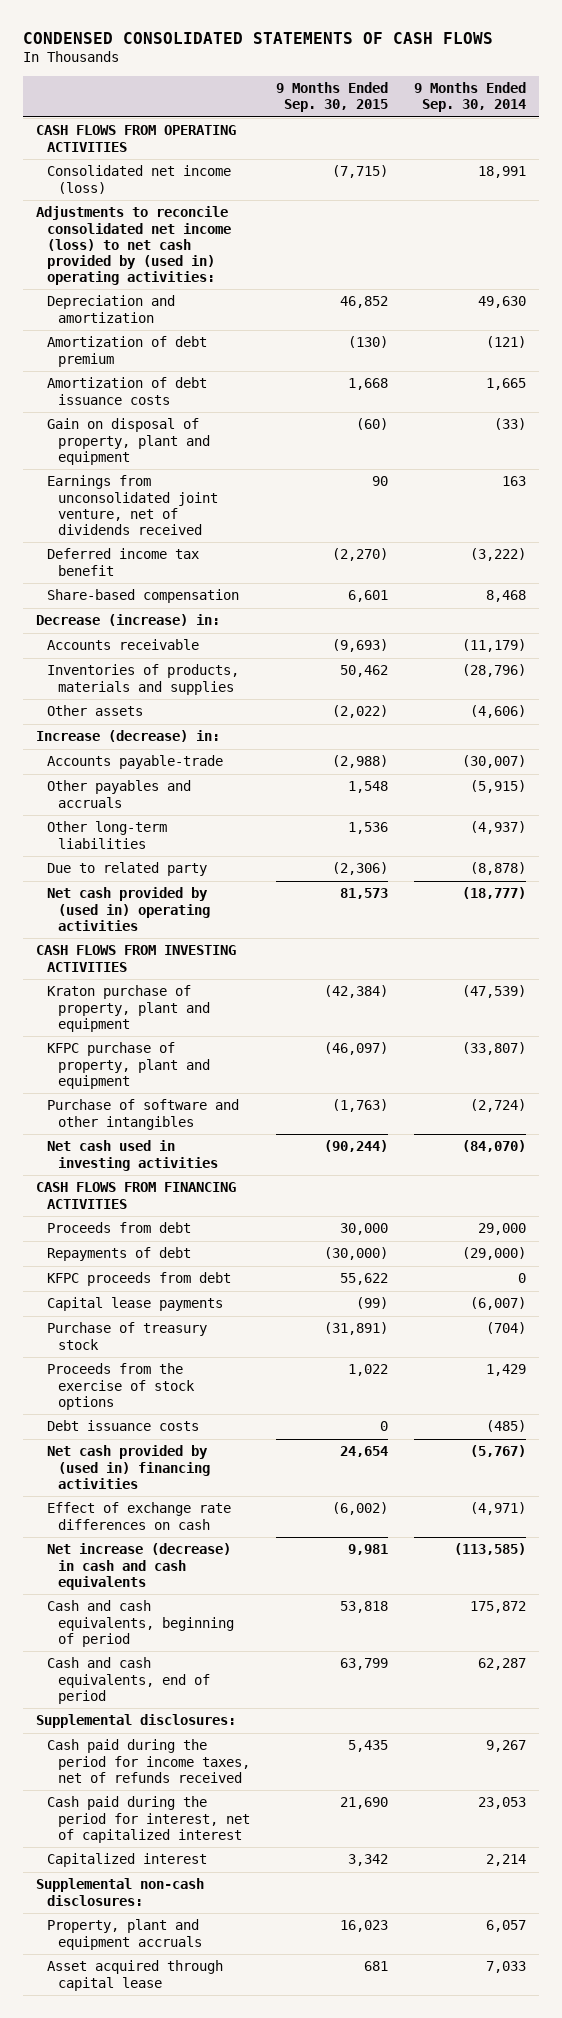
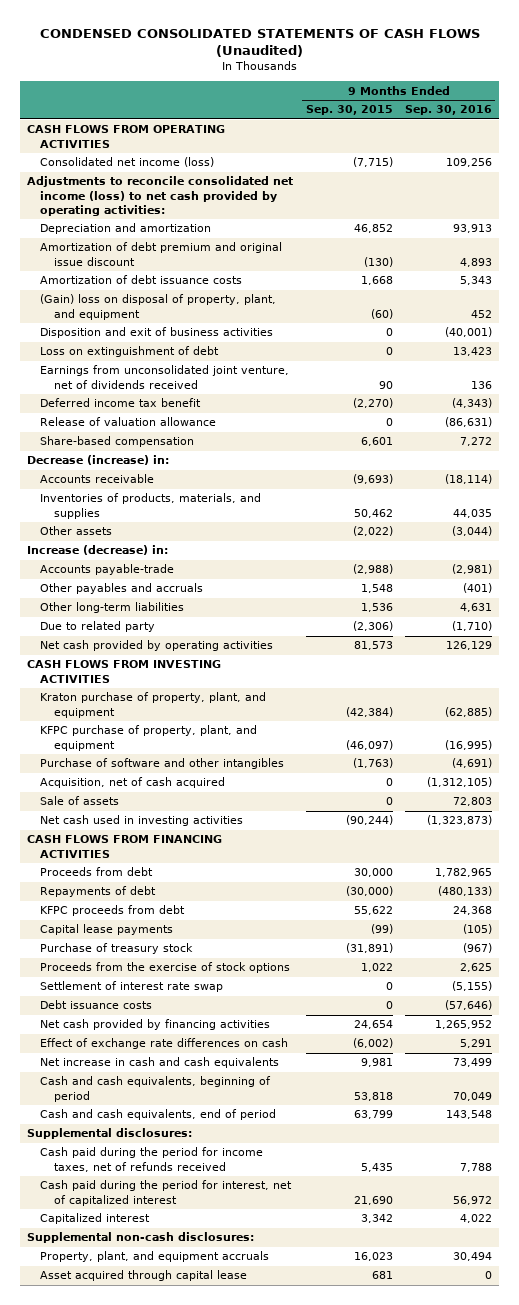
[22,31,493,44] CONDENSED CONSOLIDATED STATEMENTS OF CASH FLOWS -> [39,28,480,58] CONDENSED CONSOLIDATED STATEMENTS OF CASH FLOWS (Unaudited)
[413,82,526,113] 9 Months Ended Sep. 30, 2014 -> none
none -> [405,105,493,116] Sep. 30, 2016
[35,206,231,285] Adjustments to reconcile consolidated net income (loss) to net cash provided by (used in) operating activities: -> [26,176,293,217] Adjustments to reconcile consolidated net income (loss) to net cash provided by operating activities:
[46,336,207,367] Amortization of debt premium -> [40,242,283,266] Amortization of debt premium and original issue discount
[46,418,210,465] Gain on disposal of property, plant and equipment -> [40,294,277,320] (Gain) loss on disposal of property, plant, and equipment
none -> [40,327,274,339] Disposition and exit of business activities
none -> [40,346,220,358] Loss on extinguishment of debt
none -> [40,417,217,427] Release of valuation allowance
[46,664,239,695] Inventories of products, materials and supplies -> [40,493,262,519] Inventories of products, materials, and supplies
[46,887,210,931] Net cash provided by (used in) operating activities -> [40,640,274,652] Net cash provided by operating activities
[46,985,210,1032] Kraton purchase of property, plant and equipment -> [40,692,267,718] Kraton purchase of property, plant, and equipment
[46,1042,210,1089] KFPC purchase of property, plant and equipment -> [40,725,258,751] KFPC purchase of property, plant, and equipment
none -> [40,777,226,789] Acquisition, net of cash acquired
none -> [40,796,120,806] Sale of assets
none -> [40,981,224,993] Settlement of interest rate swap
[46,1445,210,1489] Net cash provided by (used in) financing activities -> [40,1019,271,1031] Net cash provided by financing activities
[46,1543,231,1590] Net increase (decrease) in cash and cash equivalents -> [40,1057,280,1069] Net increase in cash and cash equivalents
[46,1919,202,1950] Property, plant and equipment accruals -> [40,1251,270,1263] Property, plant, and equipment accruals

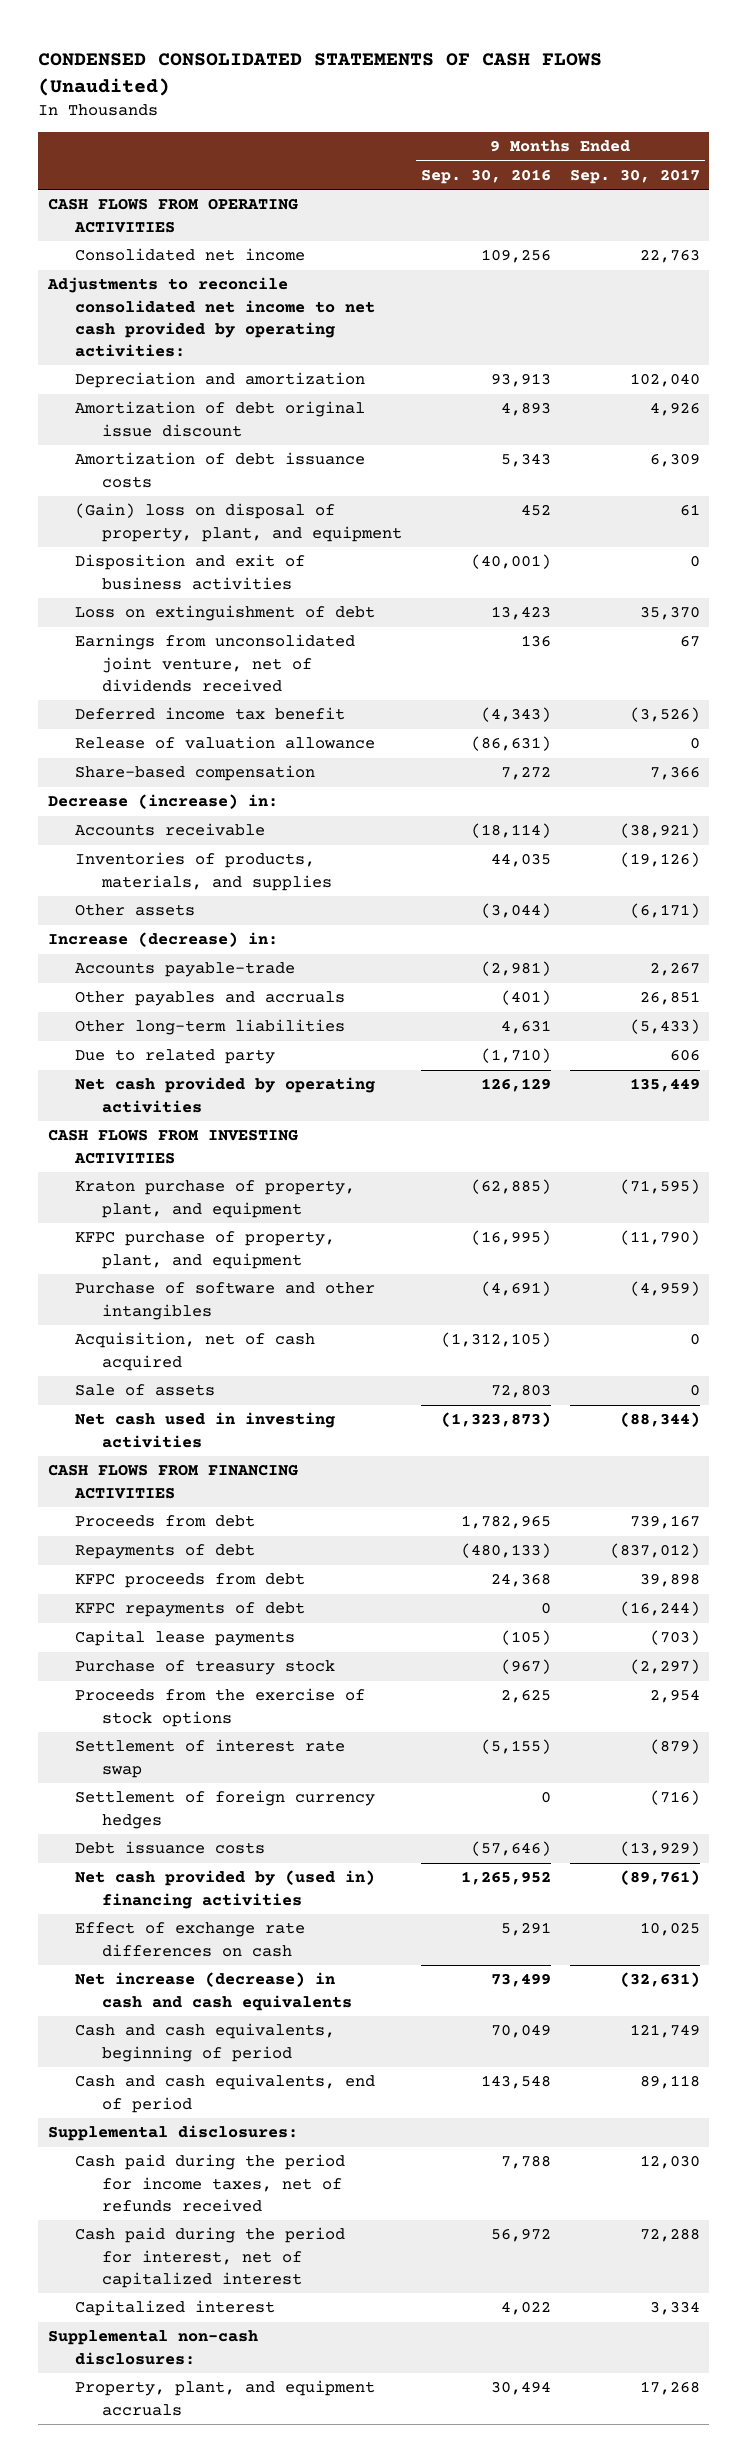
[305,105,393,116] Sep. 30, 2015 -> none
none -> [569,169,700,185] Sep. 30, 2017
[40,157,215,168] Consolidated net income (loss) -> [74,248,305,262] Consolidated net income
[26,176,293,217] Adjustments to reconcile consolidated net income (loss) to net cash provided by operating activities: -> [46,277,375,357] Adjustments to reconcile consolidated net income to net cash provided by operating activities:
[40,242,283,266] Amortization of debt premium and original issue discount -> [74,401,365,437] Amortization of debt original issue discount
none -> [74,1602,305,1618] KFPC repayments of debt
none -> [74,1790,375,1829] Settlement of foreign currency hedges
[40,1019,271,1031] Net cash provided by financing activities -> [74,1870,375,1909] Net cash provided by (used in) financing activities
[40,1057,280,1069] Net increase in cash and cash equivalents -> [74,1972,352,2011] Net increase (decrease) in cash and cash equivalents
[40,1270,248,1282] Asset acquired through capital lease -> none

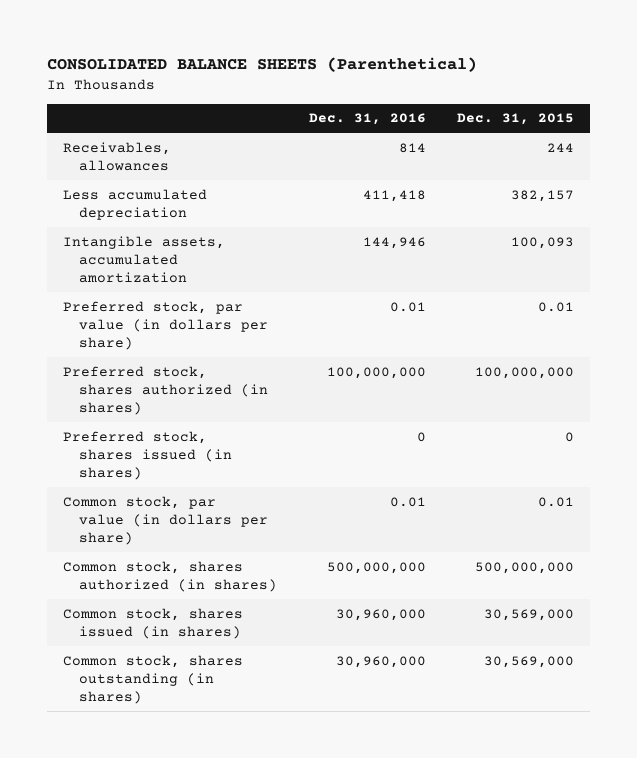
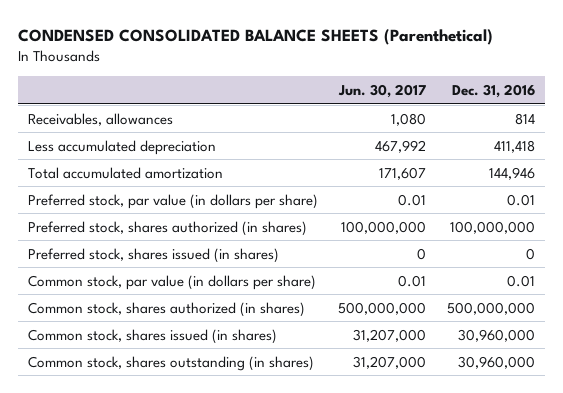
[46,57,477,73] CONSOLIDATED BALANCE SHEETS (Parenthetical) -> [18,29,494,46] CONDENSED CONSOLIDATED BALANCE SHEETS (Parenthetical)
[457,113,575,126] Dec. 31, 2015 -> none
none -> [338,83,427,98] Jun. 30, 2017
[62,235,225,284] Intangible assets, accumulated amortization -> [28,166,224,179] Total accumulated amortization

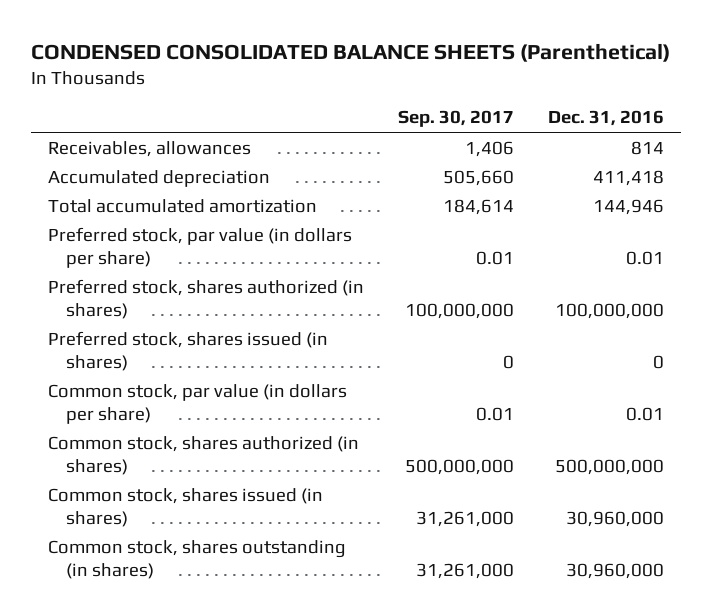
[338,83,427,98] Jun. 30, 2017 -> none
none -> [397,110,514,128] Sep. 30, 2017
[28,139,217,155] Less accumulated depreciation -> [47,169,270,187] Accumulated depreciation

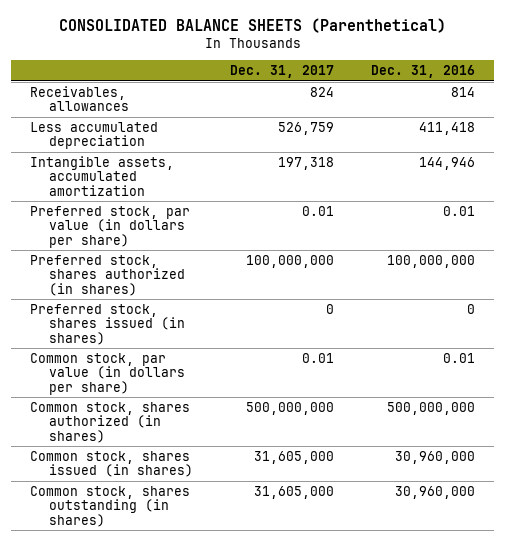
[30,43,670,63] CONDENSED CONSOLIDATED BALANCE SHEETS (Parenthetical) -> [58,17,446,33] CONSOLIDATED BALANCE SHEETS (Parenthetical)
[397,110,514,128] Sep. 30, 2017 -> none
none -> [230,65,335,79] Dec. 31, 2017
[47,169,270,187] Accumulated depreciation -> [29,121,158,150] Less accumulated depreciation
[47,198,317,213] Total accumulated amortization -> [29,155,174,196] Intangible assets, accumulated amortization

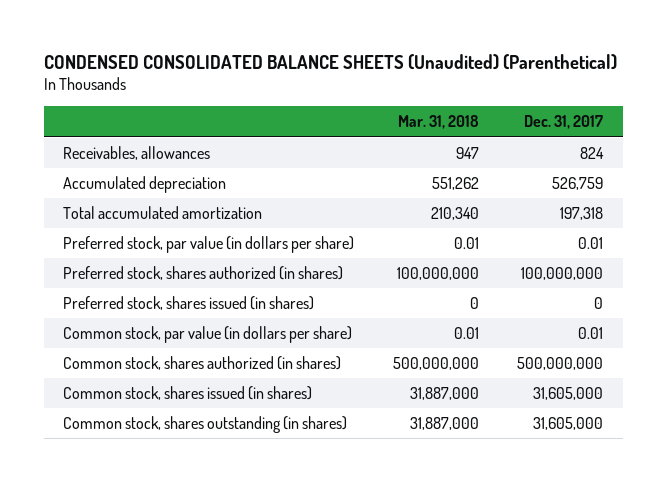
[58,17,446,33] CONSOLIDATED BALANCE SHEETS (Parenthetical) -> [43,53,617,70] CONDENSED CONSOLIDATED BALANCE SHEETS (Unaudited) (Parenthetical)
[371,65,476,79] Dec. 31, 2016 -> none
none -> [397,115,479,130] Mar. 31, 2018
[29,121,158,150] Less accumulated depreciation -> [63,175,227,193] Accumulated depreciation
[29,155,174,196] Intangible assets, accumulated amortization -> [63,205,263,219] Total accumulated amortization

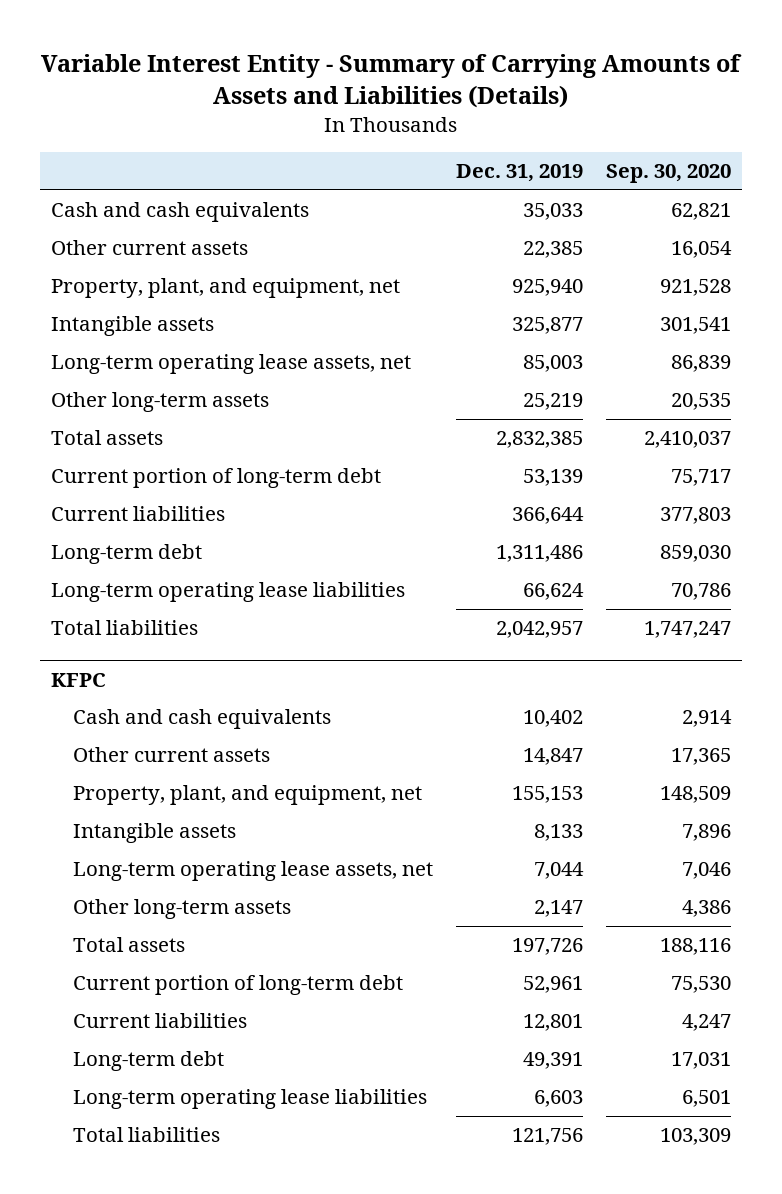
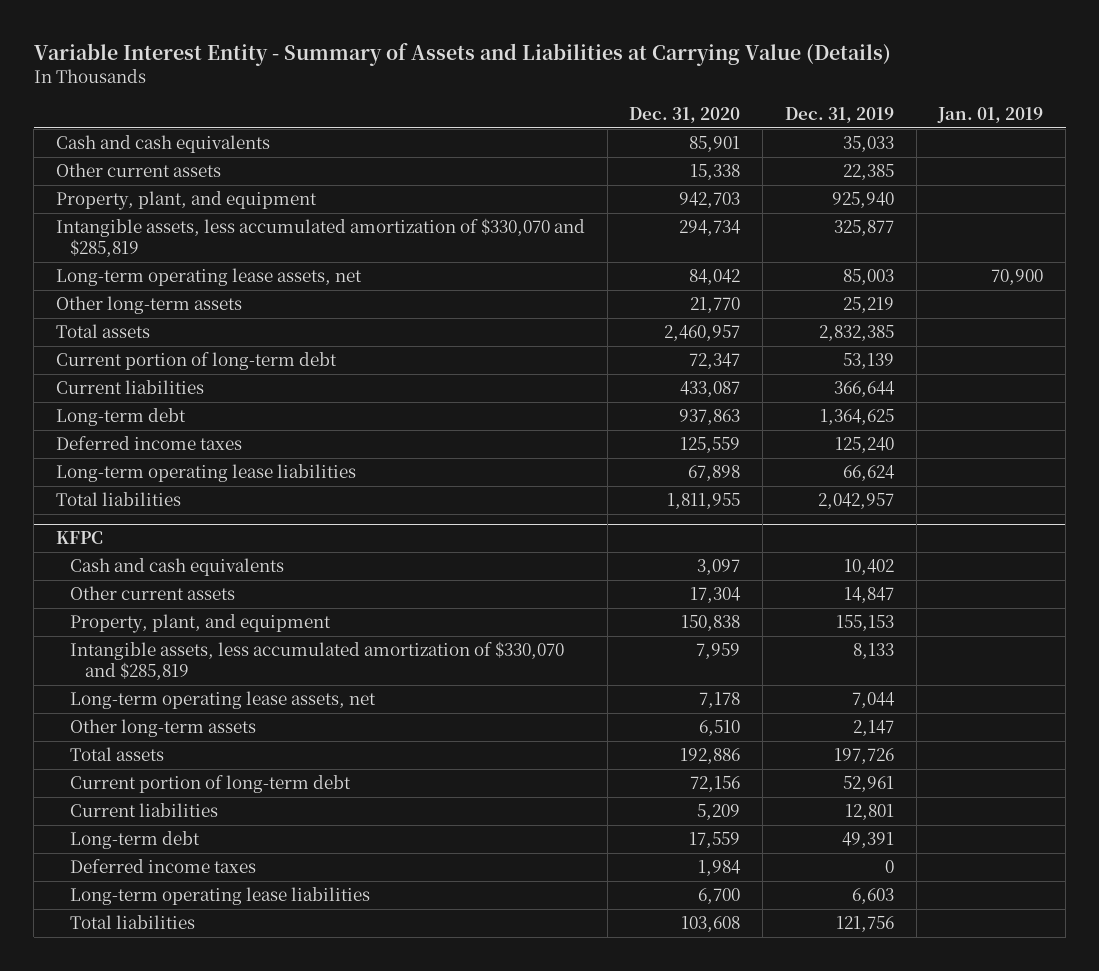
[41,53,743,108] Variable Interest Entity - Summary of Carrying Amounts of Assets and Liabilities (Details) -> [33,42,891,66] Variable Interest Entity - Summary of Assets and Liabilities at Carrying Value (Details)
[605,164,731,184] Sep. 30, 2020 -> none
none -> [629,106,741,123] Dec. 31, 2020
none -> [937,106,1044,123] Jan. 01, 2019
[51,278,401,299] Property, plant, and equipment, net -> [55,191,317,211] Property, plant, and equipment
[51,316,215,337] Intangible assets -> [55,218,585,257] Intangible assets, less accumulated amortization of $330,070 and $285,819
[496,545,584,563] 1,311,486 -> [819,409,894,426] 1,364,625
none -> [55,436,242,451] Deferred income taxes
[73,785,423,806] Property, plant, and equipment, net -> [70,614,332,634] Property, plant, and equipment
[73,823,237,844] Intangible assets -> [70,641,565,680] Intangible assets, less accumulated amortization of $330,070 and $285,819
none -> [70,859,257,874] Deferred income taxes

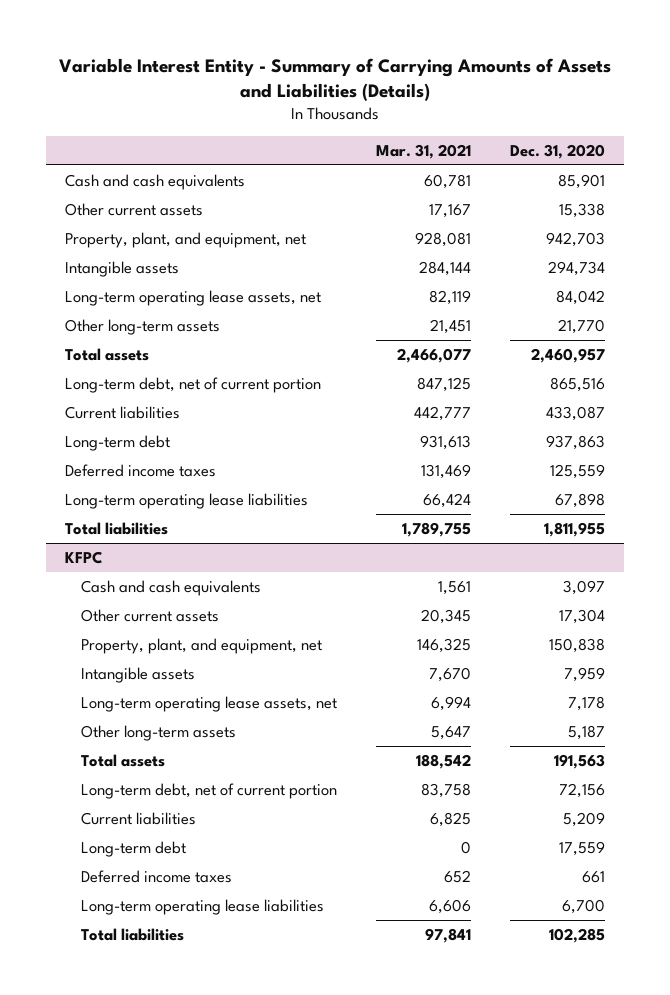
[33,42,891,66] Variable Interest Entity - Summary of Assets and Liabilities at Carrying Value (Details) -> [58,57,611,102] Variable Interest Entity - Summary of Carrying Amounts of Assets and Liabilities (Details)
[784,106,894,123] Dec. 31, 2019 -> none
[937,106,1044,123] Jan. 01, 2019 -> none
none -> [376,143,472,159] Mar. 31, 2021
[55,191,317,211] Property, plant, and equipment -> [65,231,307,248] Property, plant, and equipment, net
[55,218,585,257] Intangible assets, less accumulated amortization of $330,070 and $285,819 -> [65,260,180,277] Intangible assets
[55,352,337,371] Current portion of long-term debt -> [65,376,322,393] Long-term debt, net of current portion
[689,353,741,370] 72,347 -> [549,376,605,392] 865,516
[70,614,332,634] Property, plant, and equipment -> [81,637,323,654] Property, plant, and equipment, net
[70,641,565,680] Intangible assets, less accumulated amortization of $330,070 and $285,819 -> [81,666,196,683] Intangible assets
[699,720,741,737] 6,510 -> [567,724,605,740] 5,187
[680,748,741,765] 192,886 -> [553,753,605,769] 191,563
[70,775,352,794] Current portion of long-term debt -> [81,782,338,799] Long-term debt, net of current portion
[698,860,742,877] 1,984 -> [581,870,605,883] 661
[681,916,741,933] 103,608 -> [548,927,605,943] 102,285

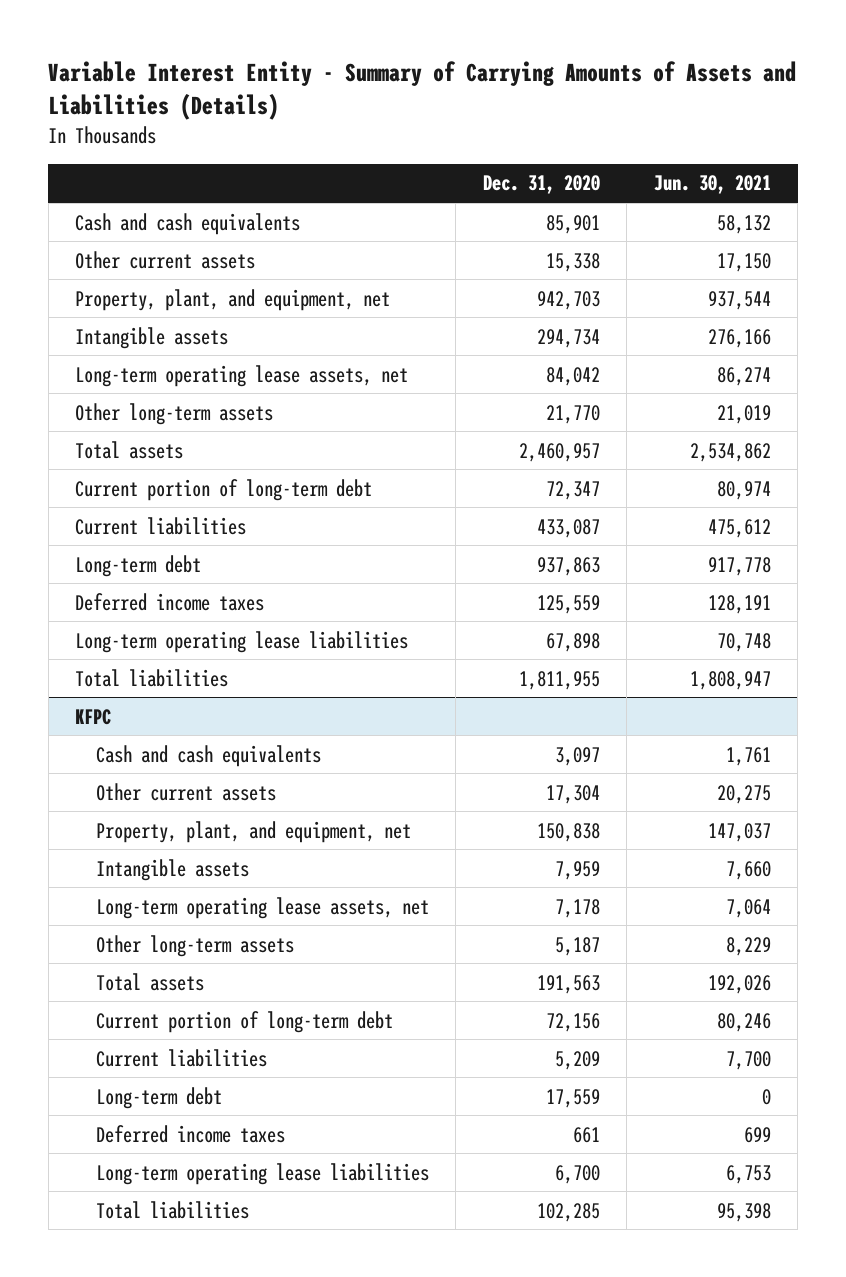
[376,143,472,159] Mar. 31, 2021 -> none
none -> [653,175,771,195] Jun. 30, 2021
[65,376,322,393] Long-term debt, net of current portion -> [74,478,372,501] Current portion of long-term debt
[549,376,605,392] 865,516 -> [545,480,600,500] 72,347
[81,782,338,799] Long-term debt, net of current portion -> [95,1010,393,1033] Current portion of long-term debt

